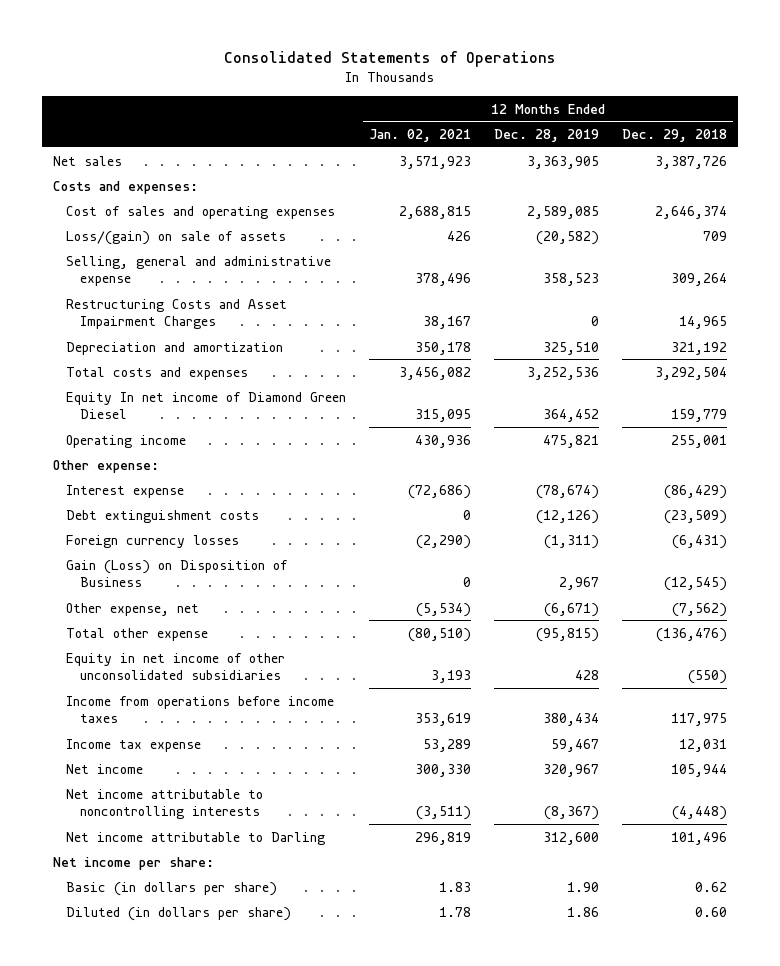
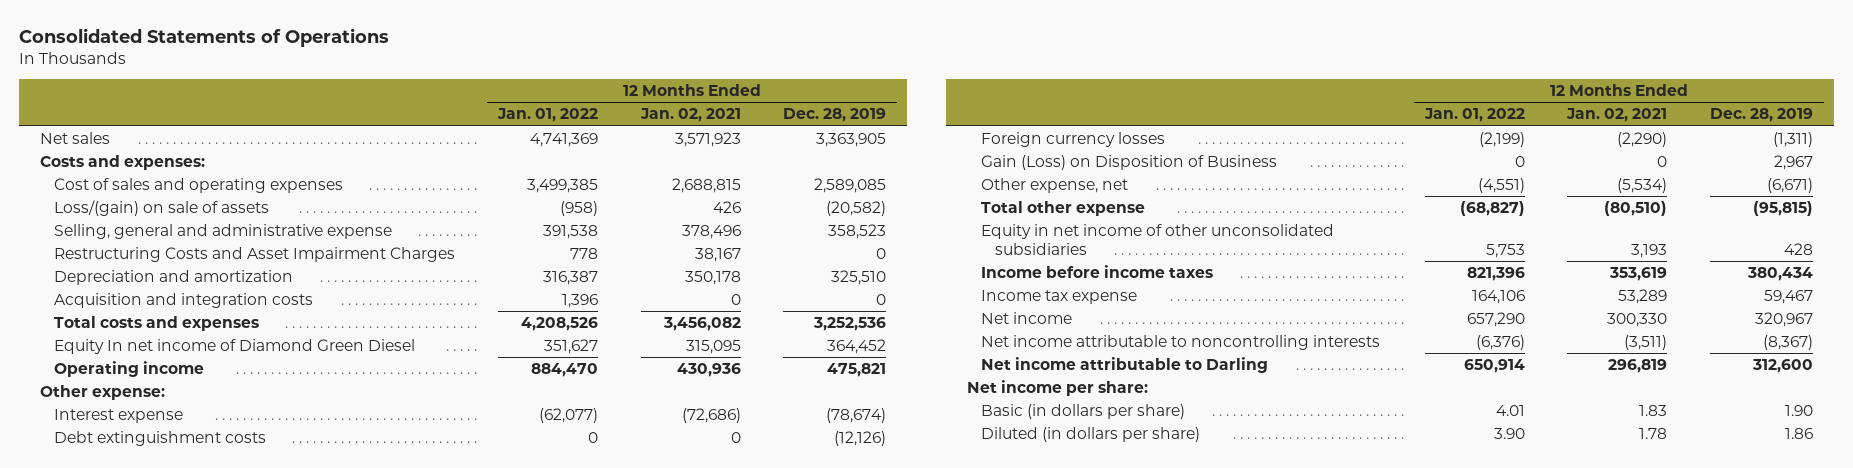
[621,129,727,143] Dec. 29, 2018 -> none
none -> [497,108,599,123] Jan. 01, 2022
none -> [54,292,314,308] Acquisition and integration costs
[66,695,335,724] Income from operations before income taxes -> [981,264,1214,278] Income before income taxes

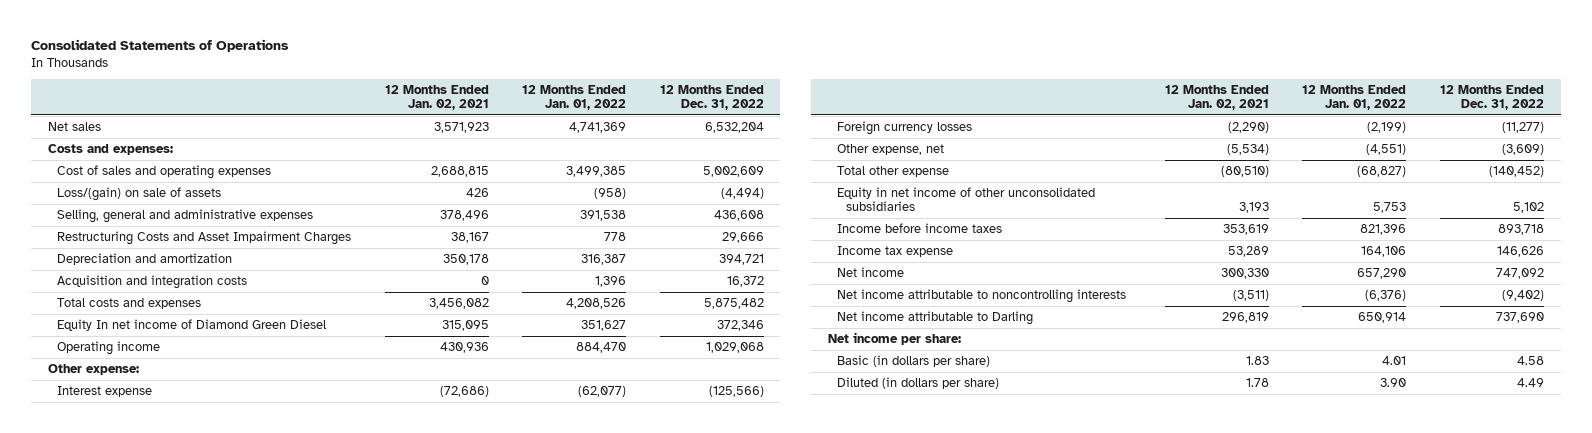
[783,108,887,123] Dec. 28, 2019 -> none
none -> [659,84,764,111] 12 Months Ended Dec. 31, 2022
[54,223,393,239] Selling, general and administrative expense -> [56,208,313,223] Selling, general and administrative expenses
[54,430,267,446] Debt extinguishment costs -> none
[981,154,1278,170] Gain (Loss) on Disposition of Business -> none

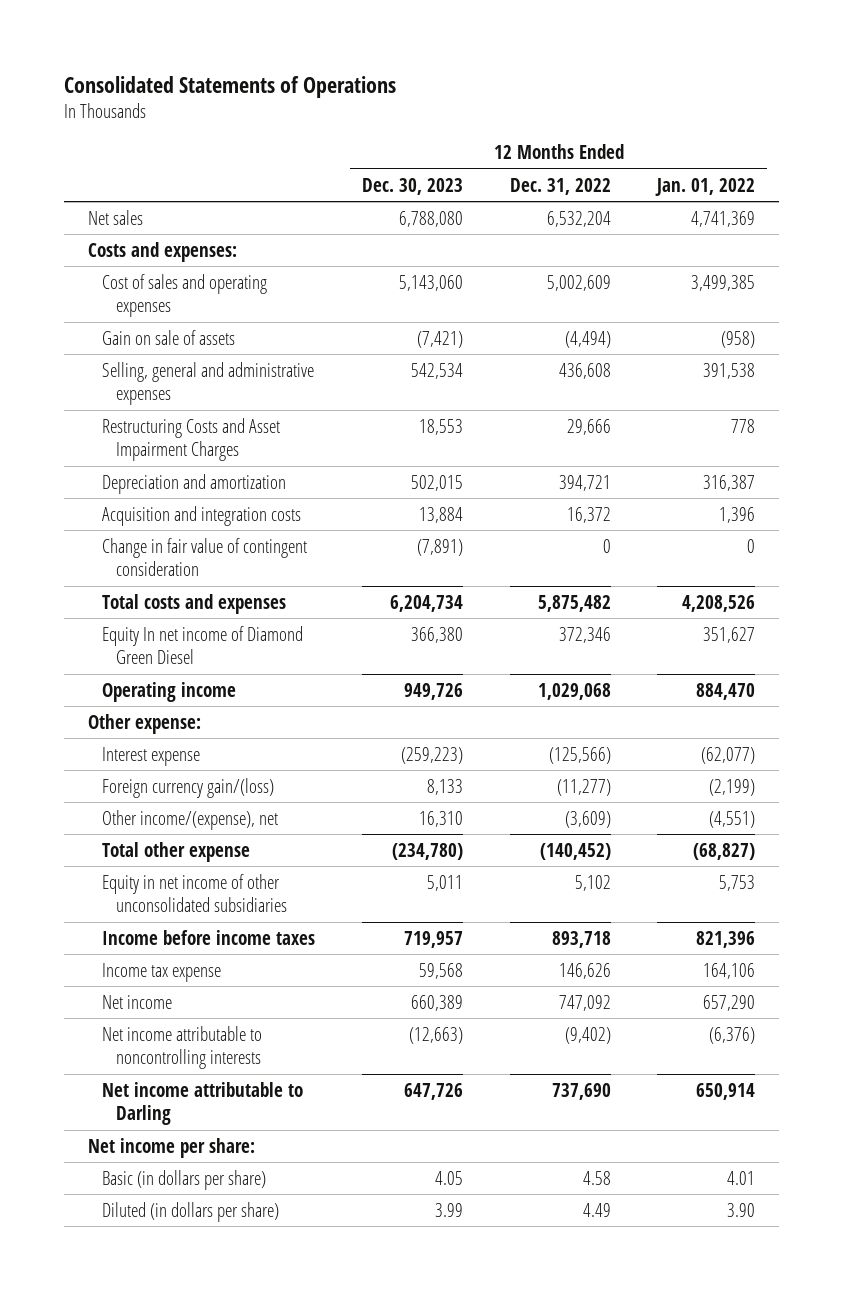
[384,84,489,111] 12 Months Ended Jan. 02, 2021 -> none
none -> [361,177,463,195] Dec. 30, 2023
[56,186,221,201] Loss/(gain) on sale of assets -> [101,329,235,345] Gain on sale of assets
none -> [101,537,307,577] Change in fair value of contingent consideration
[837,120,973,135] Foreign currency losses -> [101,777,274,798] Foreign currency gain/(loss)
[837,143,945,155] Other expense, net -> [101,809,278,830] Other income/(expense), net

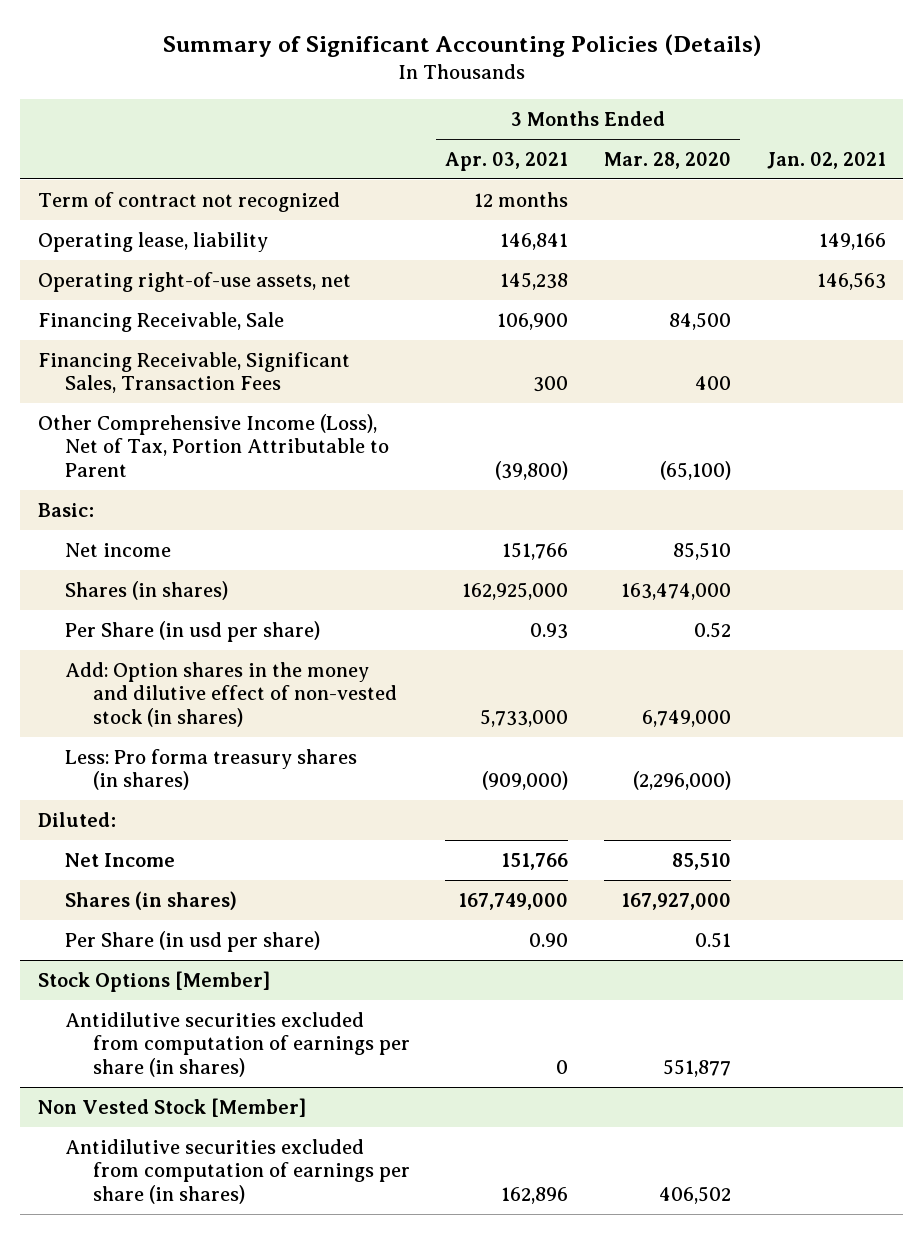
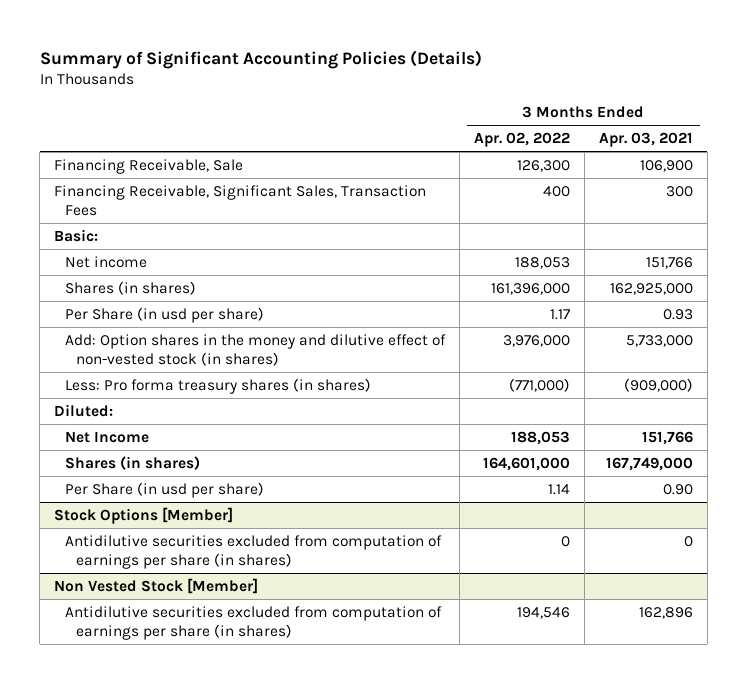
[603,151,731,169] Mar. 28, 2020 -> none
[766,151,886,169] Jan. 02, 2021 -> none
none -> [473,132,570,148] Apr. 02, 2022
[38,191,341,212] Term of contract not recognized -> none
[38,231,269,252] Operating lease, liability -> none
[38,271,352,292] Operating right-of-use assets, net -> none
[38,413,390,477] Other Comprehensive Income (Loss), Net of Tax, Portion Attributable to Parent -> none

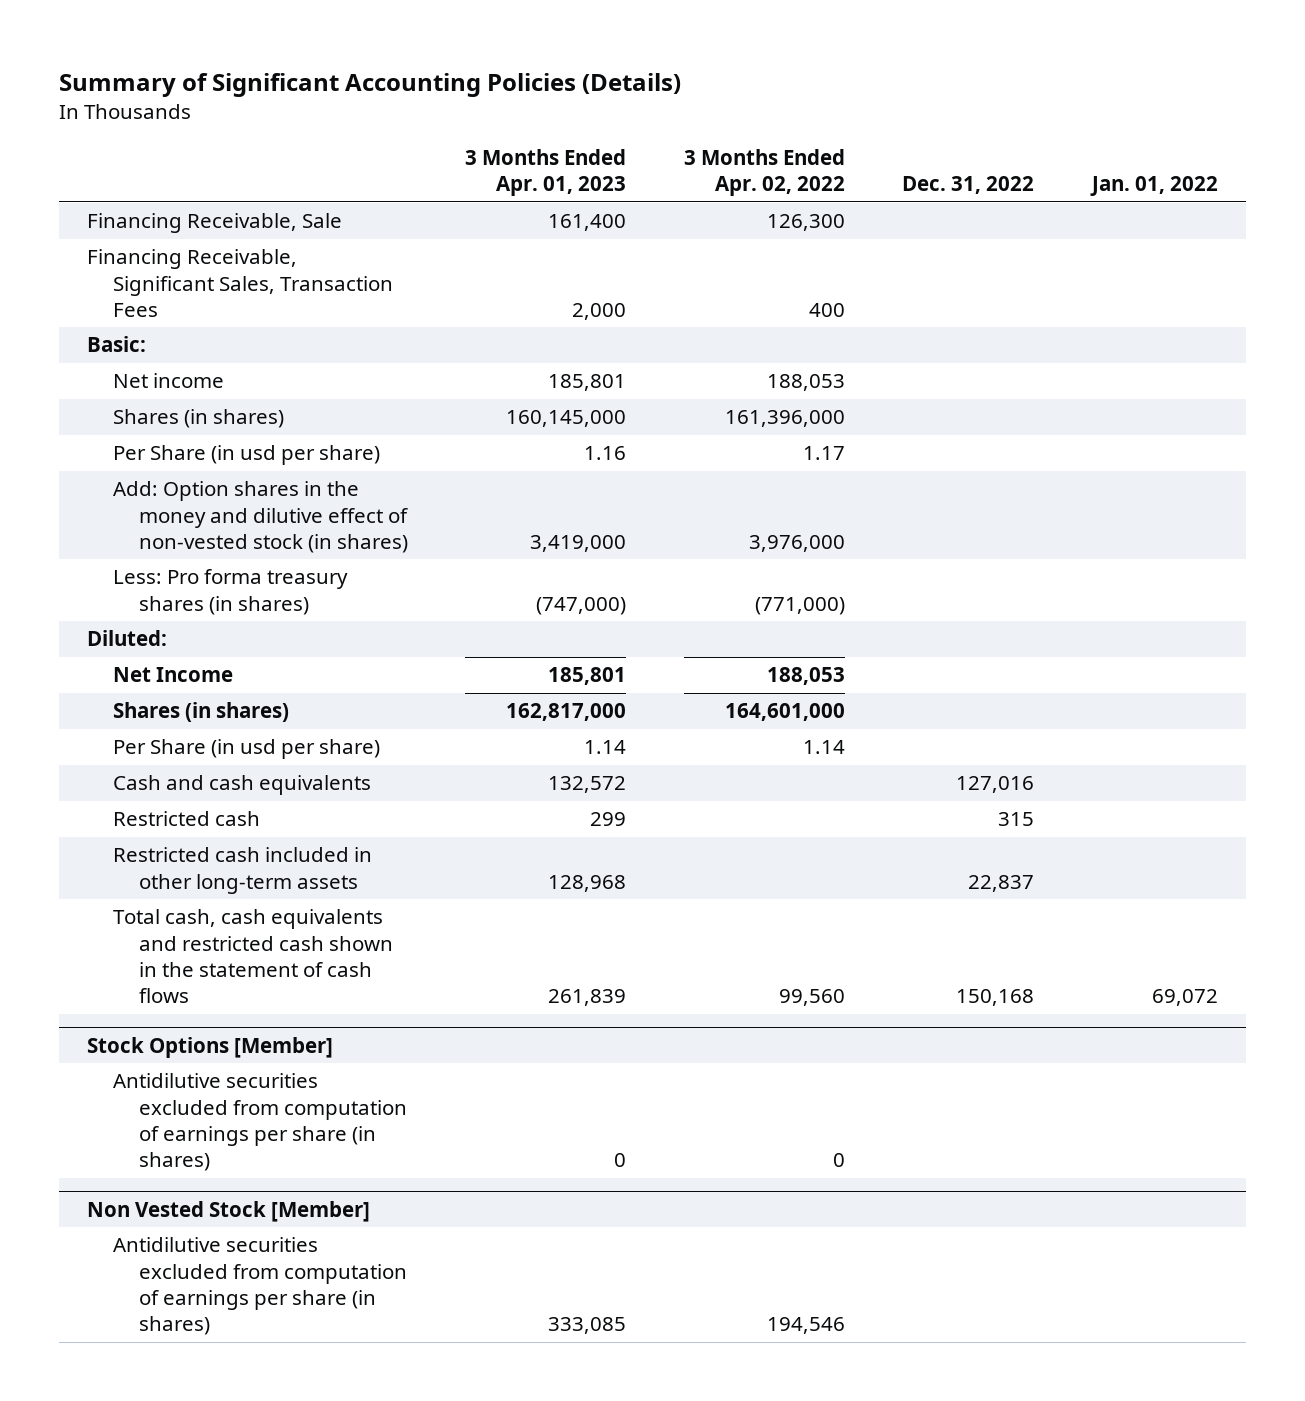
[598,132,693,148] Apr. 03, 2021 -> none
none -> [465,148,627,197] 3 Months Ended Apr. 01, 2023
none -> [902,176,1035,195] Dec. 31, 2022
none -> [1089,176,1218,197] Jan. 01, 2022
none -> [113,775,372,796] Cash and cash equivalents
none -> [113,811,261,827] Restricted cash
none -> [113,847,373,894] Restricted cash included in other long-term assets
none -> [113,909,394,1004] Total cash, cash equivalents and restricted cash shown in the statement of cash flows

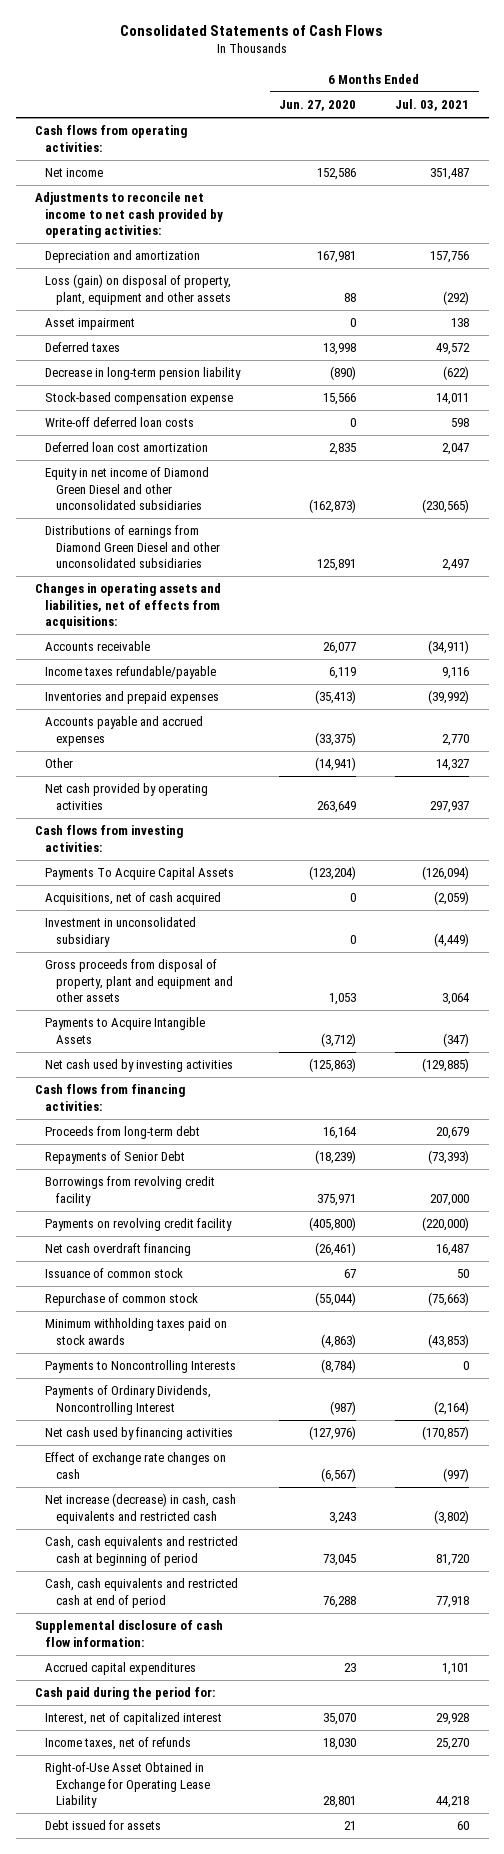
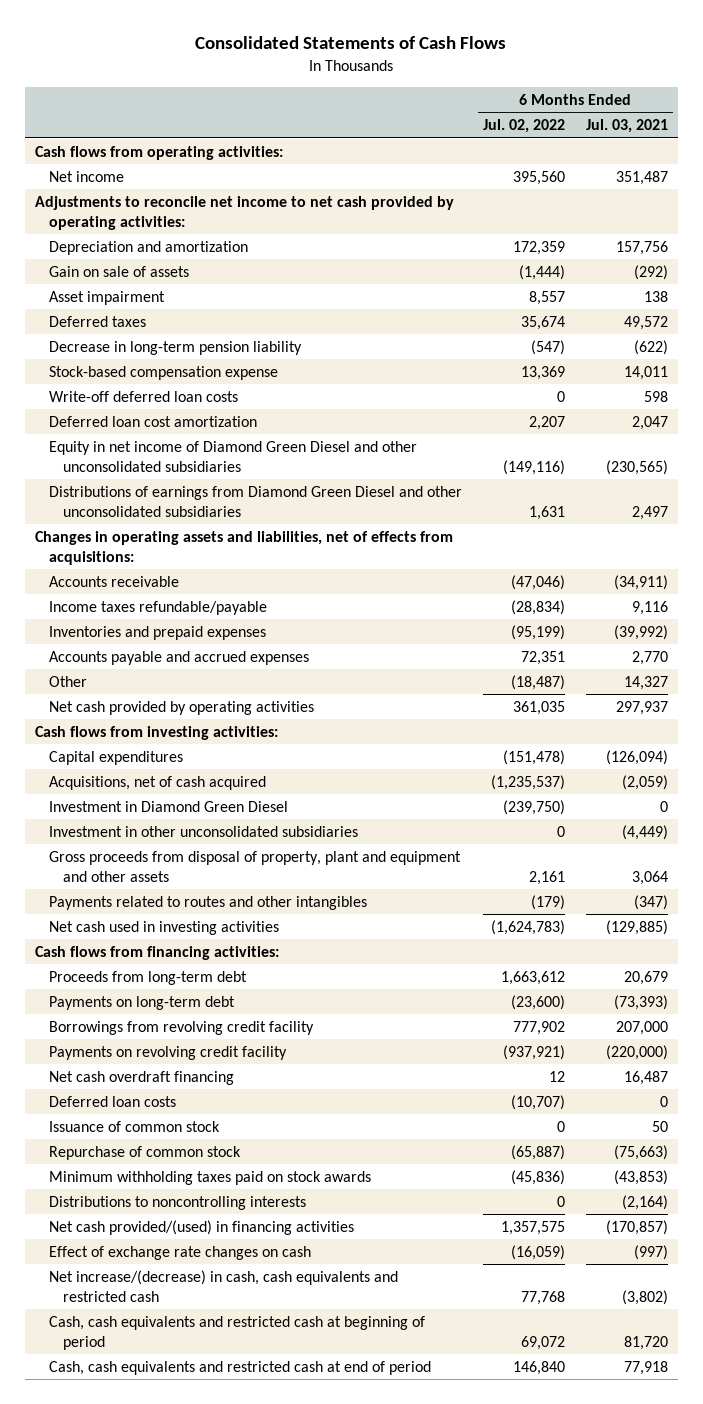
[279,100,357,112] Jun. 27, 2020 -> none
none -> [482,119,565,134] Jul. 02, 2022
[45,274,232,305] Loss (gain) on disposal of property, plant, equipment and other assets -> [48,265,189,277] Gain on sale of assets
[45,867,235,881] Payments To Acquire Capital Assets -> [48,750,183,765] Capital expenditures
none -> [48,800,288,812] Investment in Diamond Green Diesel
[45,917,197,947] Investment in unconsolidated subsidiary -> [48,825,358,837] Investment in other unconsolidated subsidiaries
[45,1017,206,1044] Payments to Acquire Intangible Assets -> [48,895,367,910] Payments related to routes and other intangibles
[45,1059,234,1073] Net cash used by investing activities -> [48,920,279,935] Net cash used in investing activities
[45,1151,186,1165] Repayments of Senior Debt -> [48,995,235,1010] Payments on long-term debt
none -> [48,1095,176,1107] Deferred loan costs
[45,1360,237,1374] Payments to Noncontrolling Interests -> none
[45,1385,212,1415] Payments of Ordinary Dividends, Noncontrolling Interest -> [48,1195,306,1210] Distributions to noncontrolling interests
[45,1427,234,1441] Net cash used by financing activities -> [48,1219,354,1235] Net cash provided/(used) in financing activities
[45,1493,237,1524] Net increase (decrease) in cash, cash equivalents and restricted cash -> [48,1269,398,1303] Net increase/(decrease) in cash, cash equivalents and restricted cash
[35,1620,224,1647] Supplemental disclosure of cash flow information: -> none
[45,1662,197,1676] Accrued capital expenditures -> none
[35,1687,216,1701] Cash paid during the period for: -> none
[45,1712,223,1726] Interest, net of capitalized interest -> none
[45,1737,192,1751] Income taxes, net of refunds -> none
[45,1762,210,1808] Right-of-Use Asset Obtained in Exchange for Operating Lease Liability -> none
[45,1820,162,1831] Debt issued for assets -> none

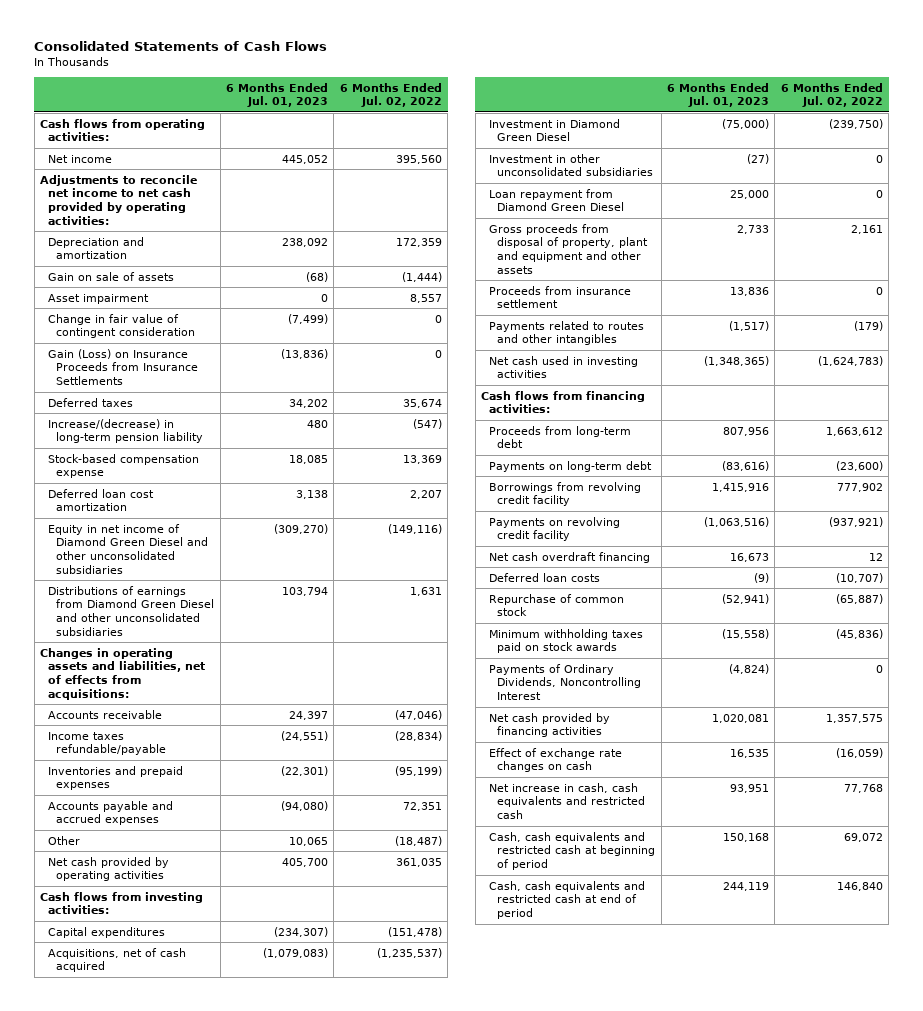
[585,119,668,134] Jul. 03, 2021 -> none
none -> [226,82,329,108] 6 Months Ended Jul. 01, 2023
none -> [48,313,196,339] Change in fair value of contingent consideration
none -> [48,348,199,386] Gain (Loss) on Insurance Proceeds from Insurance Settlements
[48,340,302,355] Decrease in long-term pension liability -> [48,418,204,444] Increase/(decrease) in long-term pension liability
[48,390,238,402] Write-off deferred loan costs -> none
none -> [489,188,625,212] Loan repayment from Diamond Green Diesel
none -> [489,285,632,309] Proceeds from insurance settlement
[48,1120,220,1132] Issuance of common stock -> none
[48,1195,306,1210] Distributions to noncontrolling interests -> [489,663,642,701] Payments of Ordinary Dividends, Noncontrolling Interest
[48,1219,354,1235] Net cash provided/(used) in financing activities -> [489,712,611,738] Net cash provided by financing activities
[48,1269,398,1303] Net increase/(decrease) in cash, cash equivalents and restricted cash -> [489,782,646,820] Net increase in cash, cash equivalents and restricted cash

